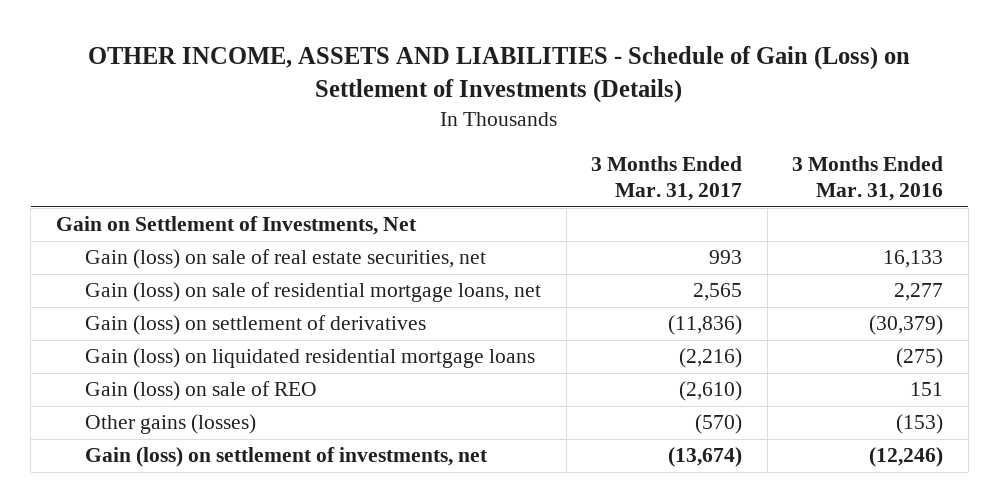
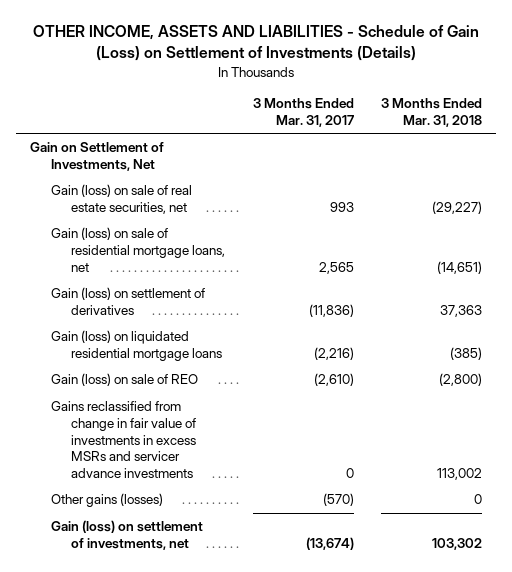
[792,155,944,202] 3 Months Ended Mar. 31, 2016 -> none
none -> [381,98,483,128] 3 Months Ended Mar. 31, 2018
none -> [50,401,197,478] Gains reclassified from change in fair value of investments in excess MSRs and servicer advance investments

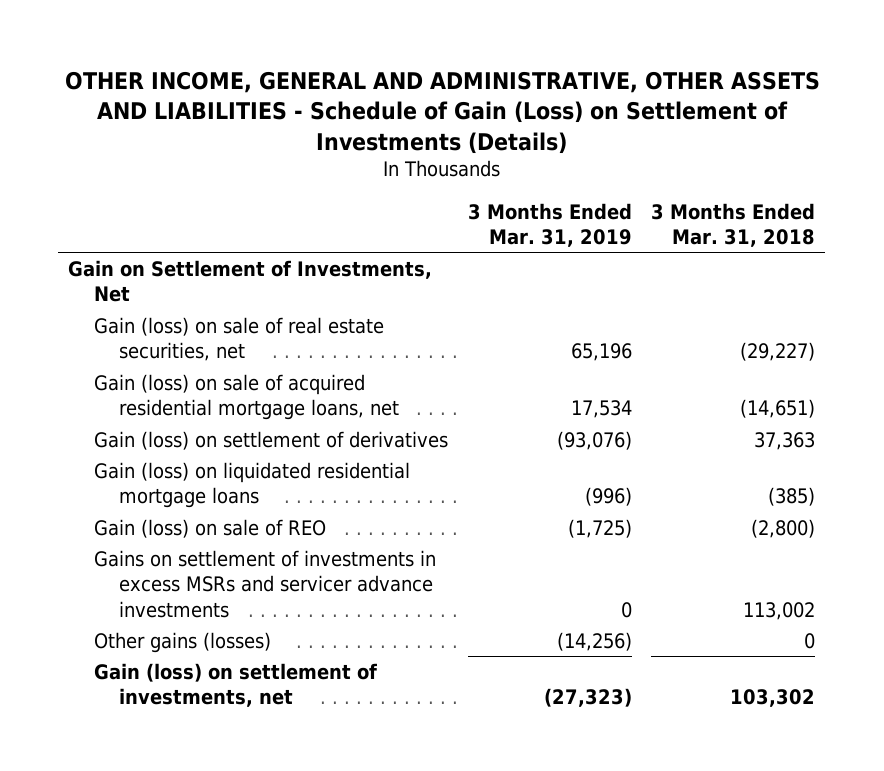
[33,25,480,62] OTHER INCOME, ASSETS AND LIABILITIES - Schedule of Gain (Loss) on Settlement of Investments (Details) -> [64,70,820,154] OTHER INCOME, GENERAL AND ADMINISTRATIVE, OTHER ASSETS AND LIABILITIES - Schedule of Gain (Loss) on Settlement of Investments (Details)
[252,98,354,128] 3 Months Ended Mar. 31, 2017 -> none
none -> [467,202,632,247] 3 Months Ended Mar. 31, 2019
[50,227,226,272] Gain (loss) on sale of residential mortgage loans, net -> [93,373,400,421] Gain (loss) on sale of acquired residential mortgage loans, net
[50,401,197,478] Gains reclassified from change in fair value of investments in excess MSRs and servicer advance investments -> [93,549,436,618] Gains on settlement of investments in excess MSRs and servicer advance investments

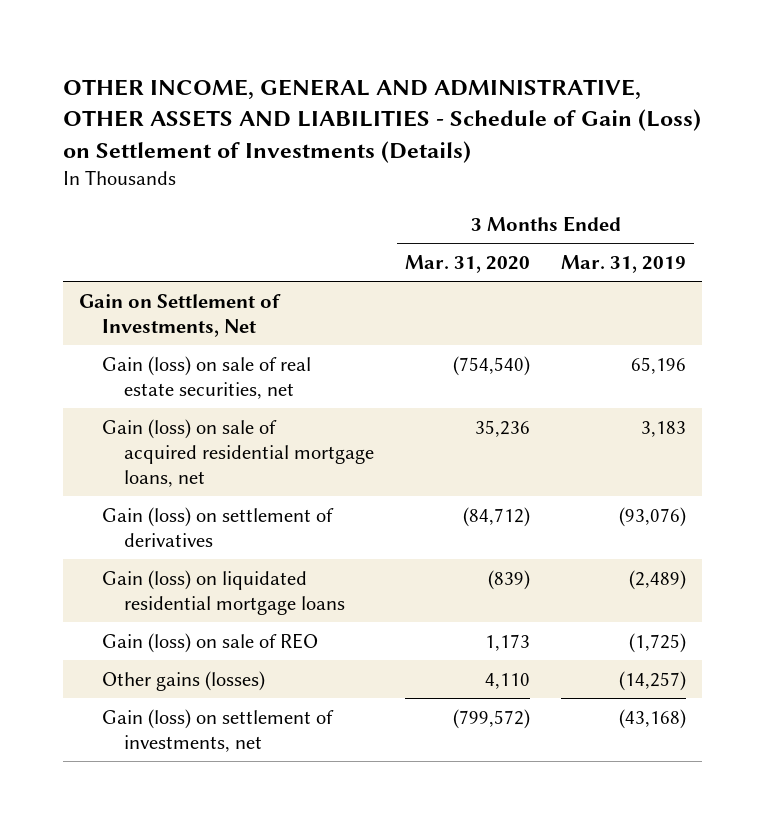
[651,202,816,247] 3 Months Ended Mar. 31, 2018 -> none
none -> [405,254,531,273] Mar. 31, 2020
[570,400,632,419] 17,534 -> [641,420,687,437] 3,183
[584,487,632,507] (996) -> [629,569,687,590] (2,489)
[93,549,436,618] Gains on settlement of investments in excess MSRs and servicer advance investments -> none
[556,631,632,651] (14,256) -> [619,670,687,691] (14,257)
[543,688,632,708] (27,323) -> [619,708,687,729] (43,168)

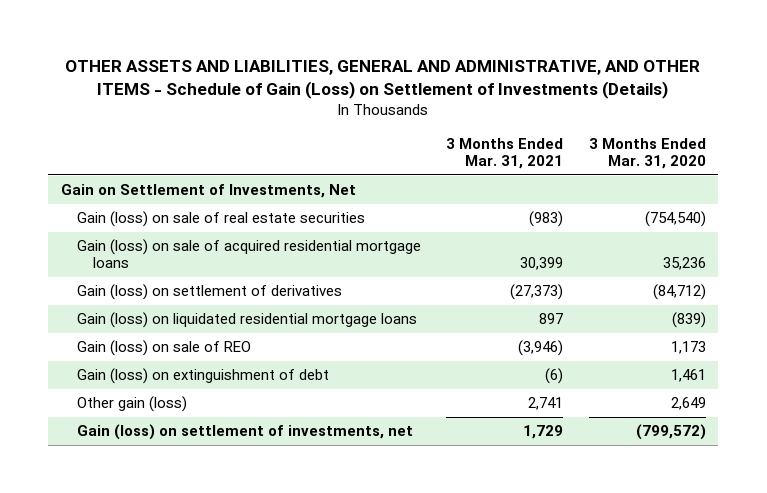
[63,78,702,163] OTHER INCOME, GENERAL AND ADMINISTRATIVE, OTHER ASSETS AND LIABILITIES - Schedule of Gain (Loss) on Settlement of Investments (Details) -> [65,59,701,99] OTHER ASSETS AND LIABILITIES, GENERAL AND ADMINISTRATIVE, AND OTHER ITEMS - Schedule of Gain (Loss) on Settlement of Investments (Details)
[561,254,687,273] Mar. 31, 2019 -> none
none -> [446,137,564,170] 3 Months Ended Mar. 31, 2021
[101,355,311,399] Gain (loss) on sale of real estate securities, net -> [76,211,365,228] Gain (loss) on sale of real estate securities
[101,418,375,487] Gain (loss) on sale of acquired residential mortgage loans, net -> [76,239,421,269] Gain (loss) on sale of acquired residential mortgage loans
none -> [76,368,329,385] Gain (loss) on extinguishment of debt
[101,670,265,691] Other gains (losses) -> [76,396,187,413] Other gain (loss)
[485,672,531,689] 4,110 -> [670,397,706,411] 2,649

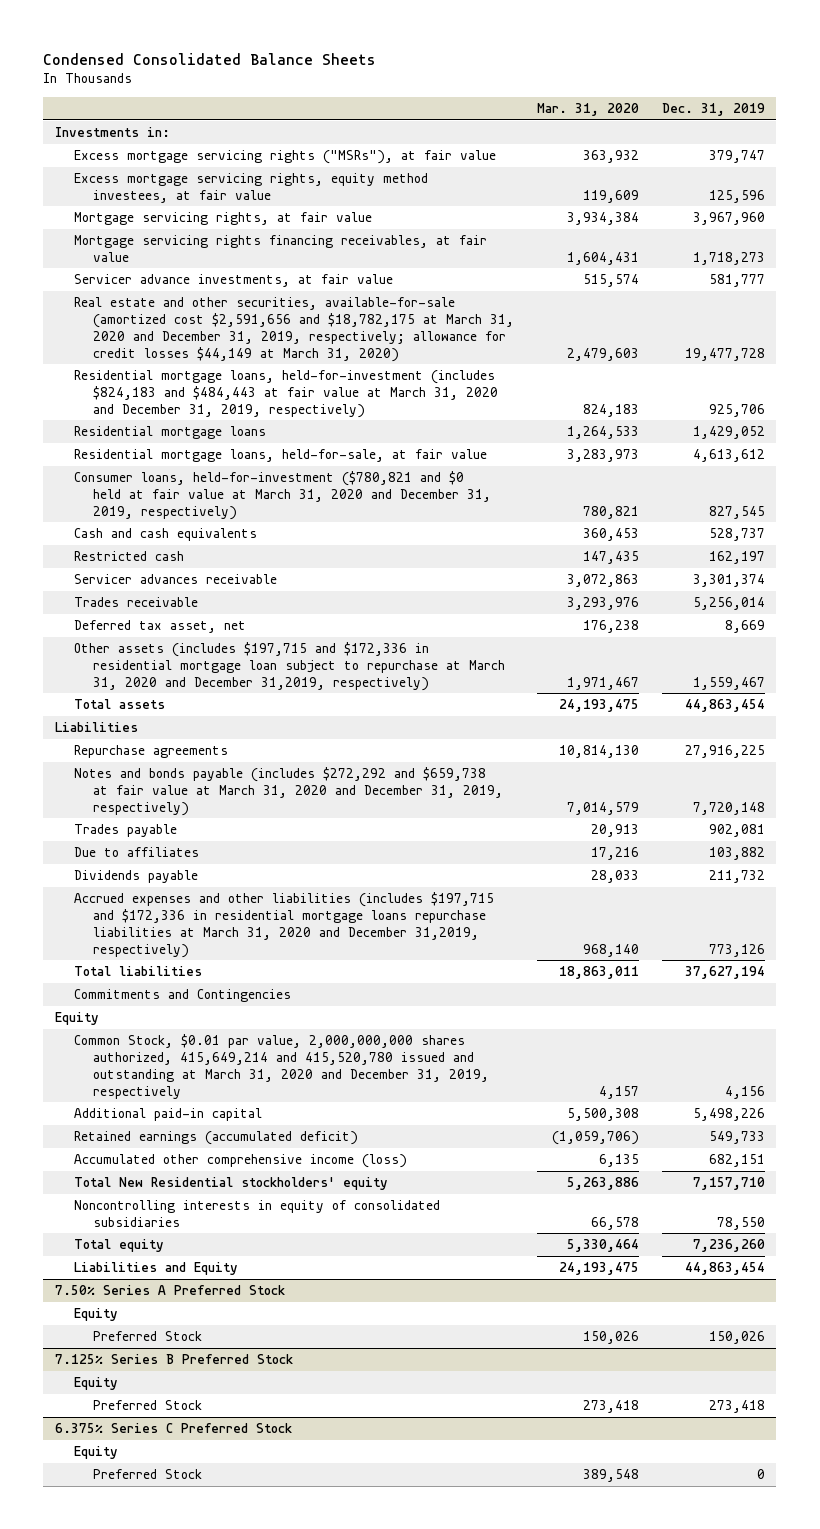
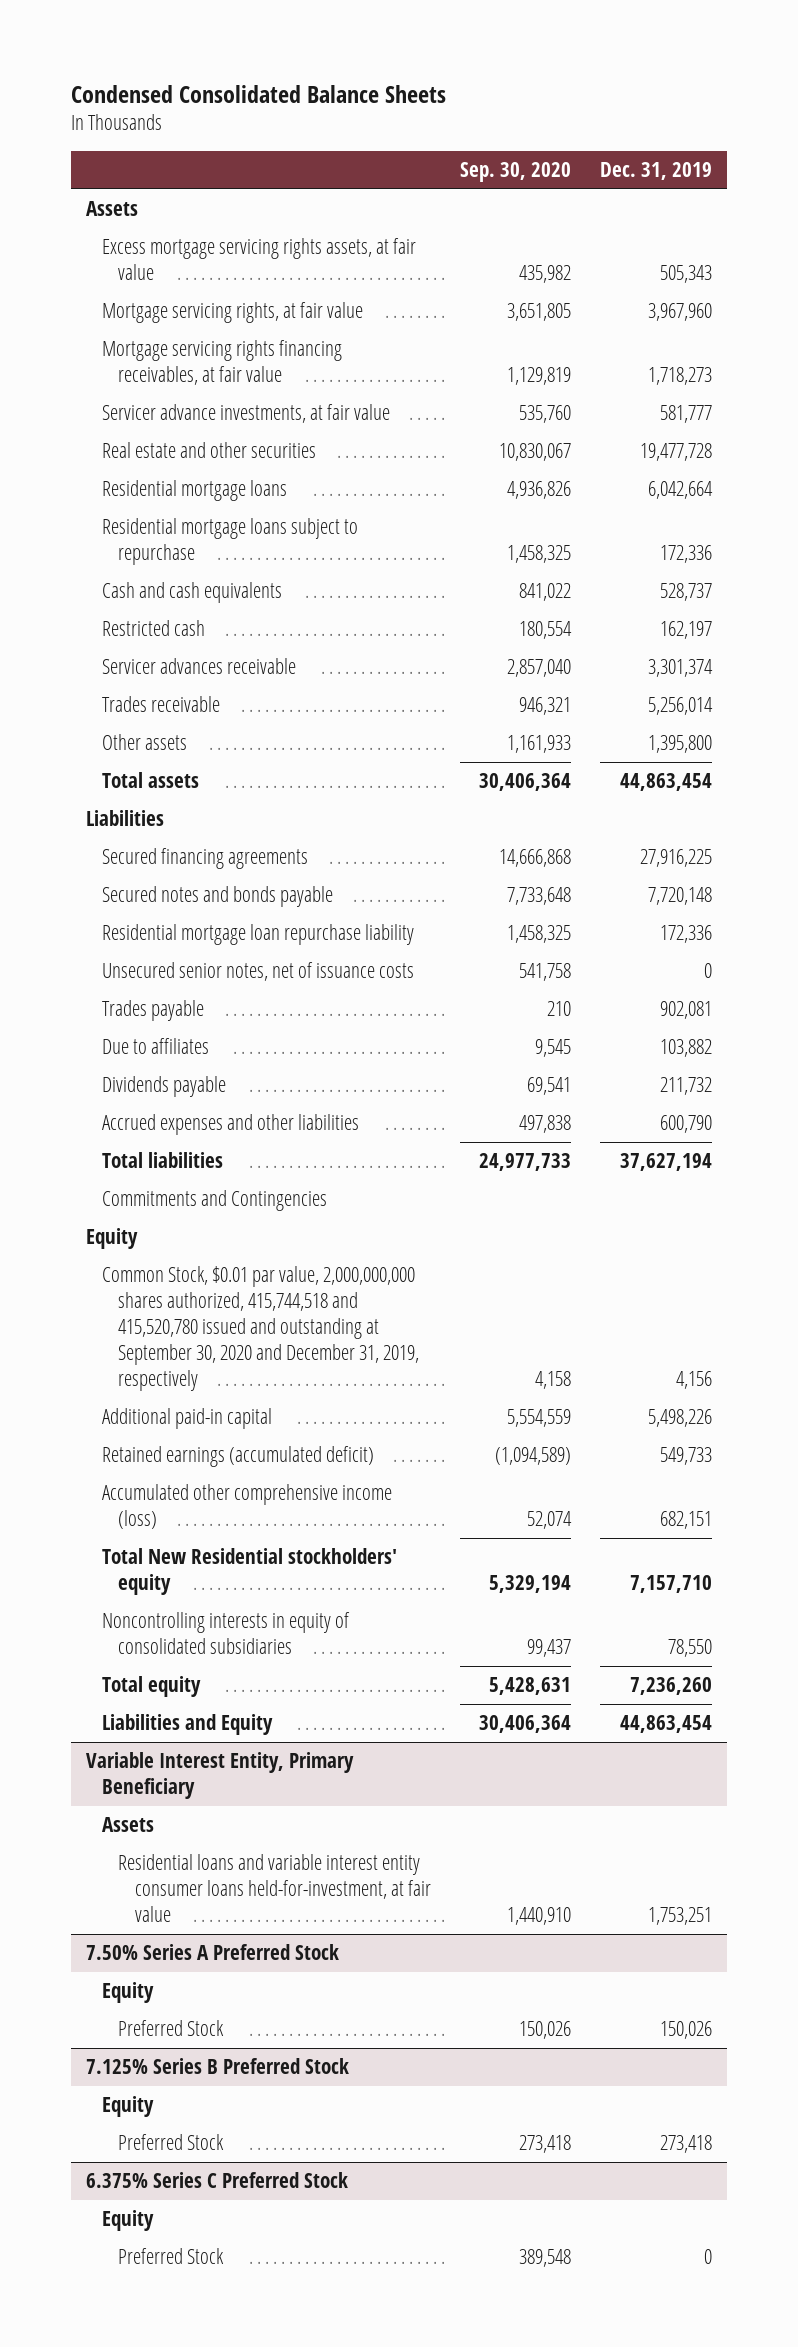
[536,103,639,117] Mar. 31, 2020 -> none
none -> [459,161,571,182] Sep. 30, 2020
[54,127,170,138] Investments in: -> none
[73,173,428,203] Excess mortgage servicing rights, equity method investees, at fair value -> none
none -> [85,201,138,217] Assets
[73,150,496,165] Excess mortgage servicing rights ("MSRs"), at fair value -> [102,238,417,281] Excess mortgage servicing rights assets, at fair value
[708,150,765,164] 379,747 -> [660,265,713,284] 505,343
[73,370,498,418] Residential mortgage loans, held-for-investment (includes $824,183 and $484,443 at fair value at March 31, 2020 and December 31, 2019, respectively) -> none
[73,449,487,463] Residential mortgage loans, held-for-sale, at fair value -> none
[73,471,491,520] Consumer loans, held-for-investment ($780,821 and $0 held at fair value at March 31, 2020 and December 31, 2019, respectively) -> none
[73,297,514,362] Real estate and other securities, available-for-sale (amortized cost $2,591,656 and $18,782,175 at March 31, 2020 and December 31, 2019, respectively; allowance for credit losses $44,149 at March 31, 2020) -> [102,442,317,459] Real estate and other securities
[692,426,765,440] 1,429,052 -> [648,481,714,500] 6,042,664
none -> [102,518,359,566] Residential mortgage loans subject to repurchase
[73,620,246,634] Deferred tax asset, net -> none
[73,642,505,691] Other assets (includes $197,715 and $172,336 in residential mortgage loan subject to repurchase at March 31, 2020 and December 31,2019, respectively) -> none
none -> [102,734,188,751] Other assets
[73,745,228,759] Repurchase agreements -> [102,848,309,870] Secured financing agreements
[73,767,503,816] Notes and bonds payable (includes $272,292 and $659,738 at fair value at March 31, 2020 and December 31, 2019, respectively) -> [102,886,334,908] Secured notes and bonds payable
none -> [102,924,415,946] Residential mortgage loan repurchase liability
none -> [102,962,415,982] Unsecured senior notes, net of issuance costs
[73,892,494,958] Accrued expenses and other liabilities (includes $197,715 and $172,336 in residential mortgage loans repurchase liabilities at March 31, 2020 and December 31,2019, respectively) -> [102,1114,360,1136] Accrued expenses and other liabilities
[708,943,765,957] 773,126 -> [660,1115,713,1134] 600,790
[73,1034,489,1099] Common Stock, $0.01 par value, 2,000,000,000 shares authorized, 415,649,214 and 415,520,780 issued and outstanding at March 31, 2020 and December 31, 2019, respectively -> [102,1266,420,1391] Common Stock, $0.01 par value, 2,000,000,000 shares authorized, 415,744,518 and 415,520,780 issued and outstanding at September 30, 2020 and December 31, 2019, respectively
none -> [85,1752,354,1800] Variable Interest Entity, Primary Beneficiary
none -> [102,1817,155,1833] Assets
none -> [118,1854,431,1923] Residential loans and variable interest entity consumer loans held-for-investment, at fair value

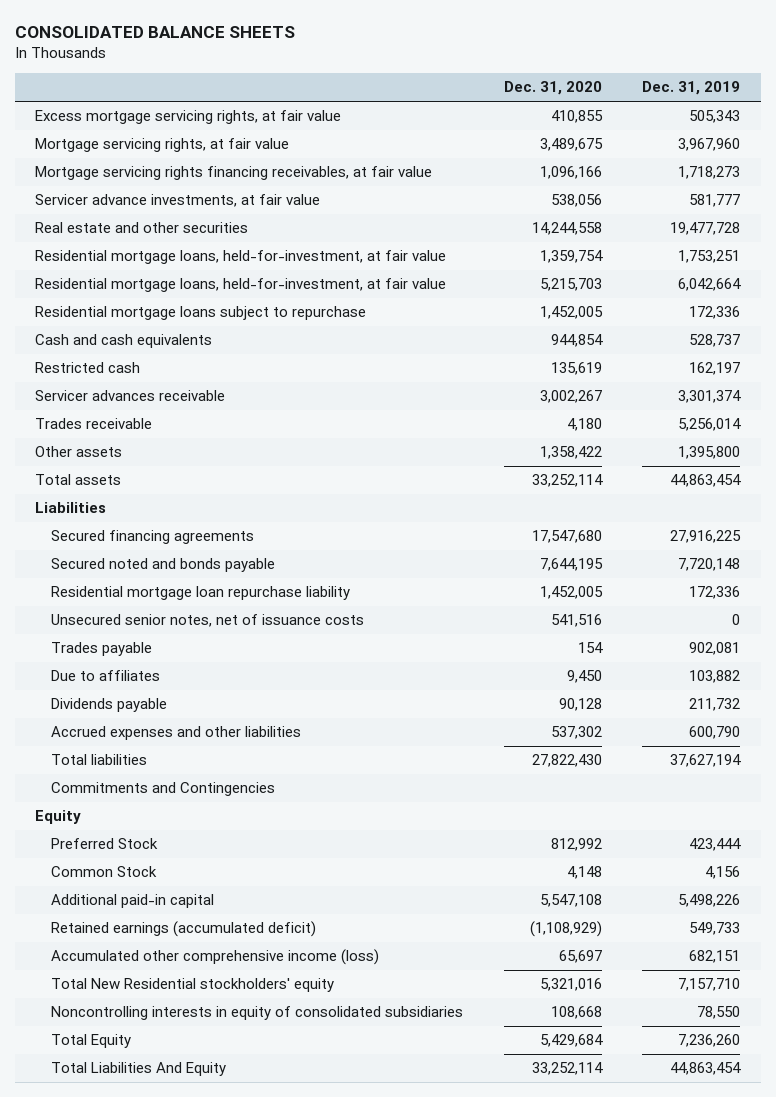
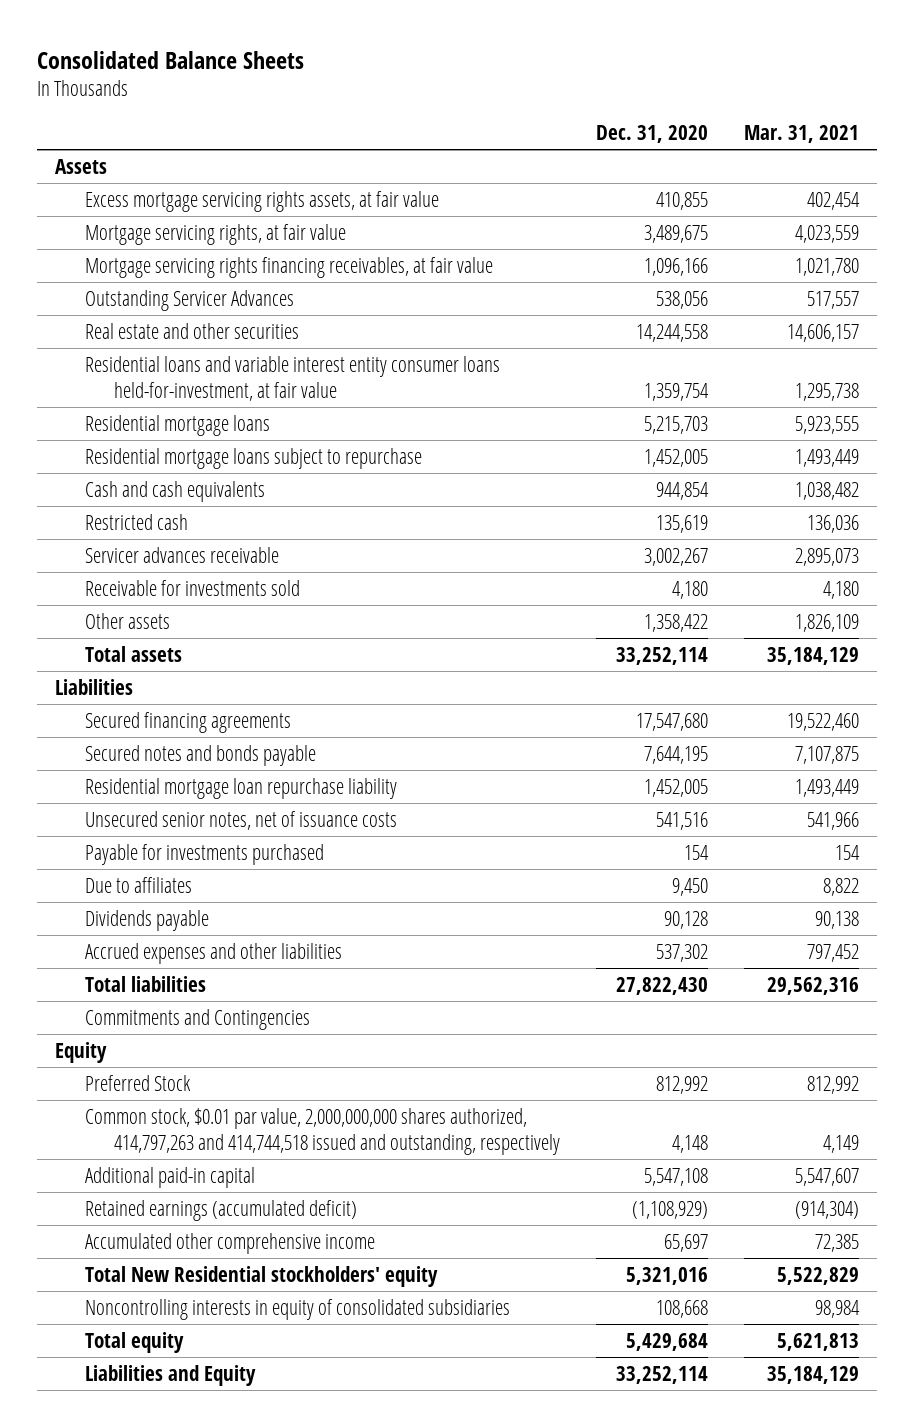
[14,25,295,38] CONSOLIDATED BALANCE SHEETS -> [37,50,305,69] Consolidated Balance Sheets
[642,81,741,96] Dec. 31, 2019 -> none
none -> [743,125,859,144] Mar. 31, 2021
none -> [55,158,108,174] Assets
[35,110,342,125] Excess mortgage servicing rights, at fair value -> [84,190,439,212] Excess mortgage servicing rights assets, at fair value
[35,194,321,208] Servicer advance investments, at fair value -> [84,289,294,311] Outstanding Servicer Advances
[35,250,447,265] Residential mortgage loans, held-for-investment, at fair value -> [84,355,500,401] Residential loans and variable interest entity consumer loans held-for-investment, at fair value
[35,278,447,293] Residential mortgage loans, held-for-investment, at fair value -> [84,414,270,436] Residential mortgage loans
[35,418,153,430] Trades receivable -> [84,579,300,596] Receivable for investments sold
[50,558,275,573] Secured noted and bonds payable -> [84,744,316,766] Secured notes and bonds payable
[50,642,152,657] Trades payable -> [84,843,324,865] Payable for investments purchased
[50,866,157,878] Common Stock -> [84,1107,560,1155] Common stock, $0.01 par value, 2,000,000,000 shares authorized, 414,797,263 and 414,744,518 issued and outstanding, respectively
[50,949,379,966] Accumulated other comprehensive income (loss) -> [84,1232,375,1254] Accumulated other comprehensive income
[50,1034,131,1049] Total Equity -> [84,1331,184,1353] Total equity
[50,1062,226,1077] Total Liabilities And Equity -> [84,1364,256,1386] Liabilities and Equity

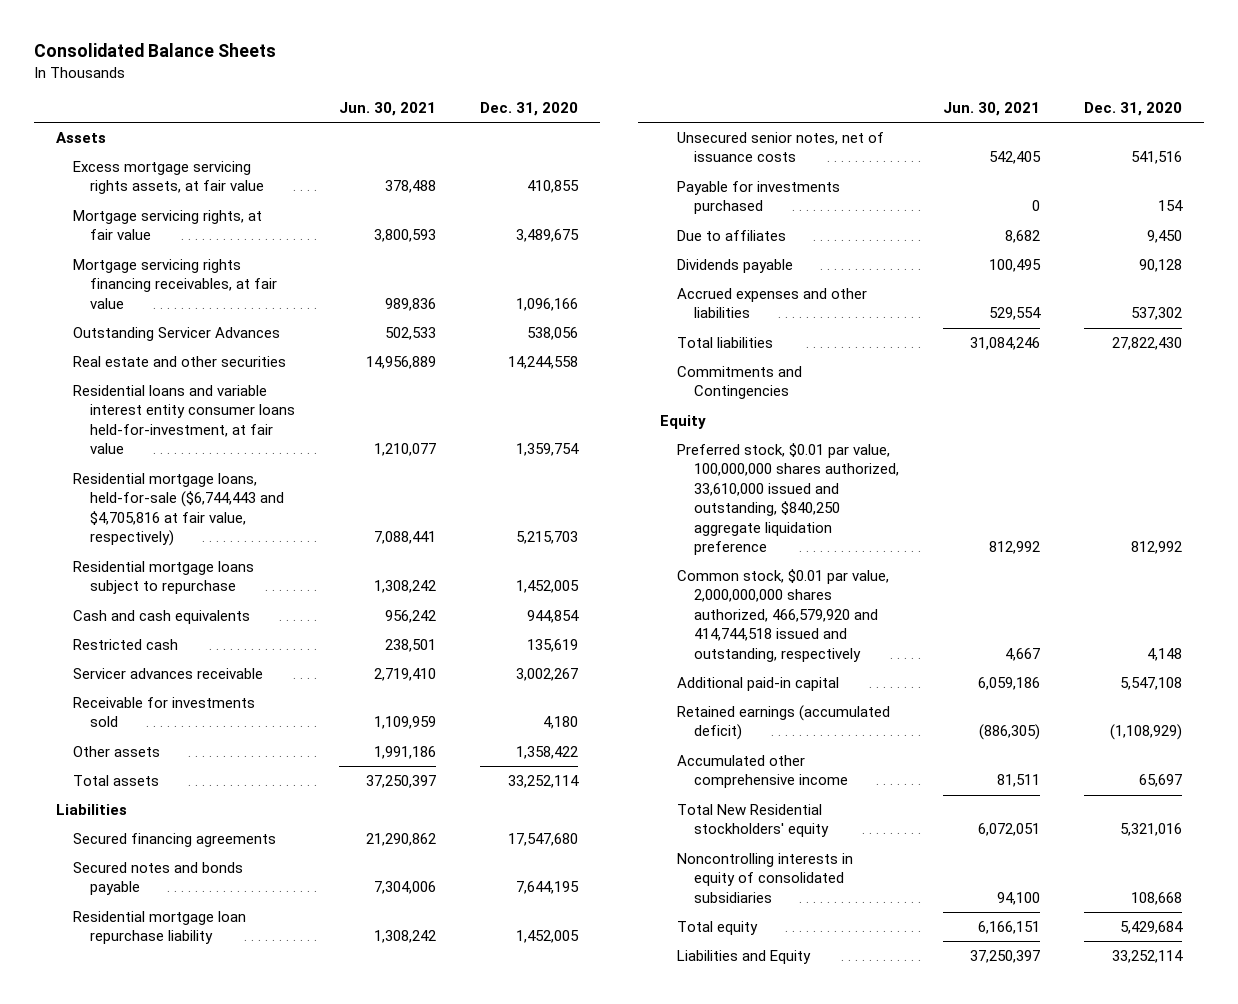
[743,125,859,144] Mar. 31, 2021 -> none
none -> [338,102,436,117] Jun. 30, 2021
[84,414,270,436] Residential mortgage loans -> [72,473,284,547] Residential mortgage loans, held-for-sale ($6,744,443 and $4,705,816 at fair value, respectively)
[84,1074,191,1091] Preferred Stock -> [676,443,899,556] Preferred stock, $0.01 par value, 100,000,000 shares authorized, 33,610,000 issued and outstanding, $840,250 aggregate liquidation preference
[84,1107,560,1155] Common stock, $0.01 par value, 2,000,000,000 shares authorized, 414,797,263 and 414,744,518 issued and outstanding, respectively -> [676,569,889,662] Common stock, $0.01 par value, 2,000,000,000 shares authorized, 466,579,920 and 414,744,518 issued and outstanding, respectively

